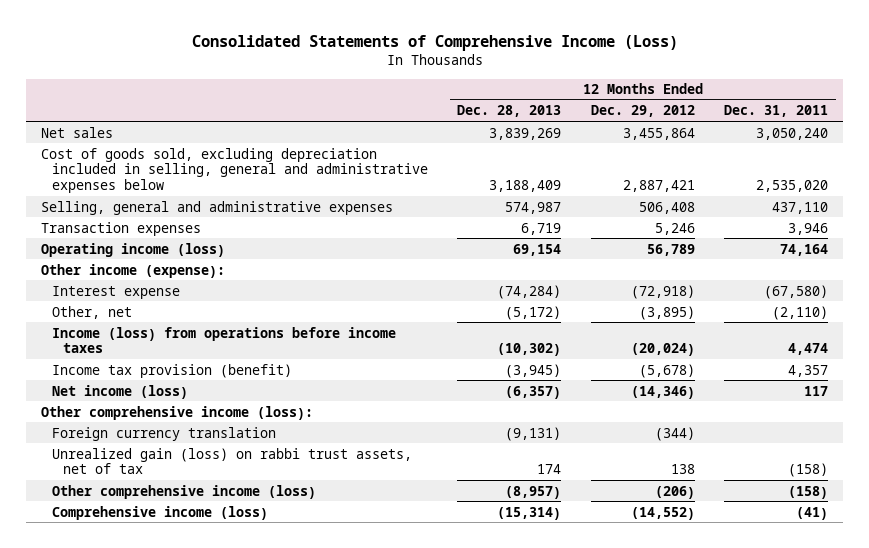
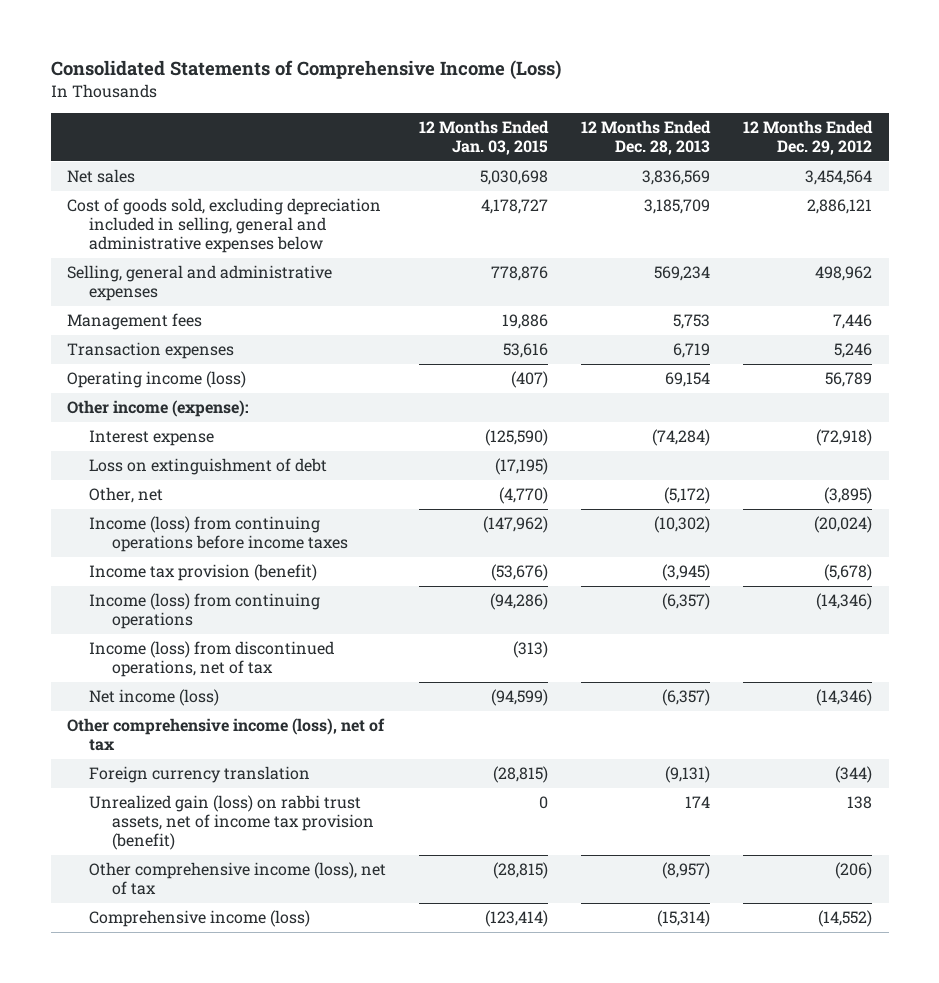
[724,105,829,118] Dec. 31, 2011 -> none
none -> [419,119,550,156] 12 Months Ended Jan. 03, 2015
[489,127,562,140] 3,839,269 -> [642,170,711,186] 3,836,569
[622,127,695,140] 3,455,864 -> [805,170,873,186] 3,454,564
[489,180,562,193] 3,188,409 -> [644,199,711,215] 3,185,709
[622,180,695,193] 2,887,421 -> [807,199,873,215] 2,886,121
[505,201,562,214] 574,987 -> [654,266,711,282] 569,234
[638,201,695,214] 506,408 -> [815,266,873,282] 498,962
none -> [67,313,203,331] Management fees
none -> [89,458,328,476] Loss on extinguishment of debt
[51,326,396,354] Income (loss) from operations before income taxes -> [89,516,348,553] Income (loss) from continuing operations before income taxes
none -> [89,593,321,630] Income (loss) from continuing operations
none -> [89,641,335,678] Income (loss) from discontinued operations, net of tax
[41,405,314,420] Other comprehensive income (loss): -> [67,718,386,752] Other comprehensive income (loss), net of tax
[51,447,412,475] Unrealized gain (loss) on rabbi trust assets, net of tax -> [89,795,374,851] Unrealized gain (loss) on rabbi trust assets, net of income tax provision (benefit)
[51,484,316,499] Other comprehensive income (loss) -> [89,862,387,896] Other comprehensive income (loss), net of tax

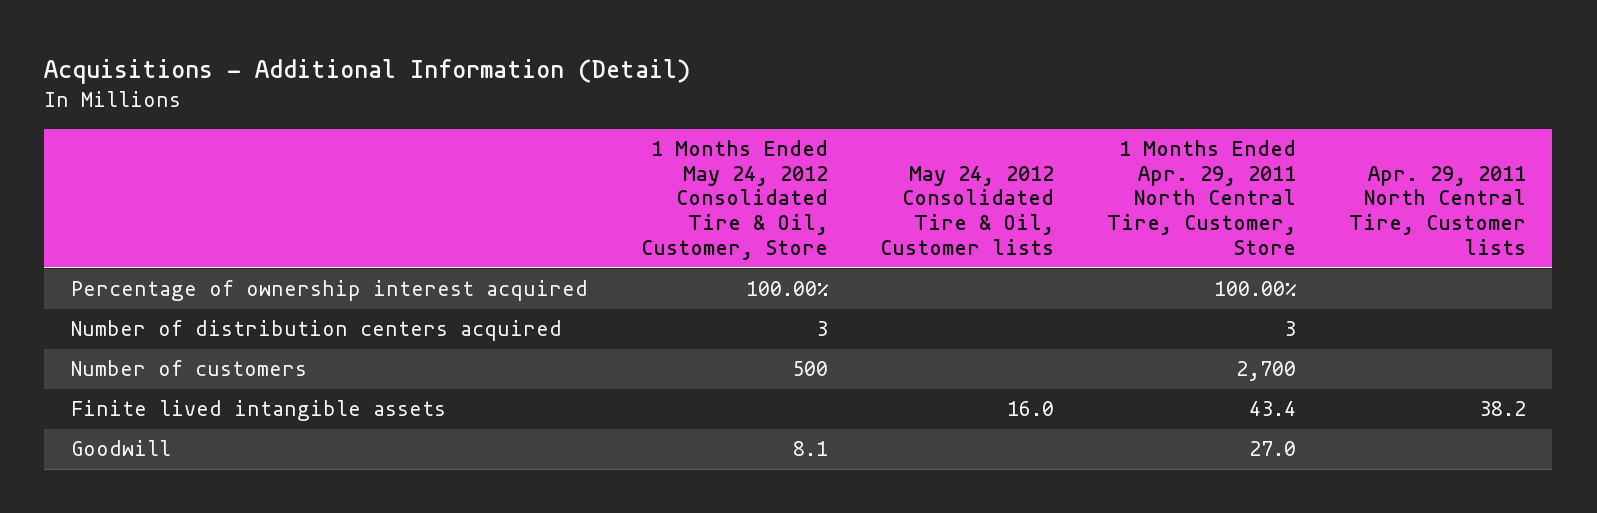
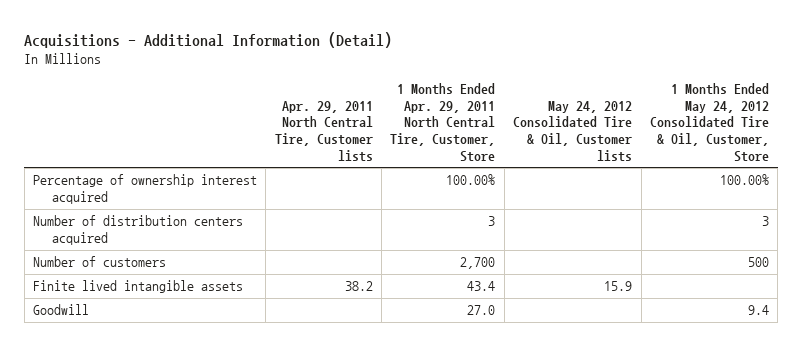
[1007,401,1055,417] 16.0 -> [604,281,633,292] 15.9
[792,441,828,457] 8.1 -> [747,305,769,316] 9.4

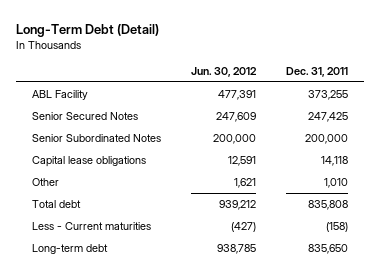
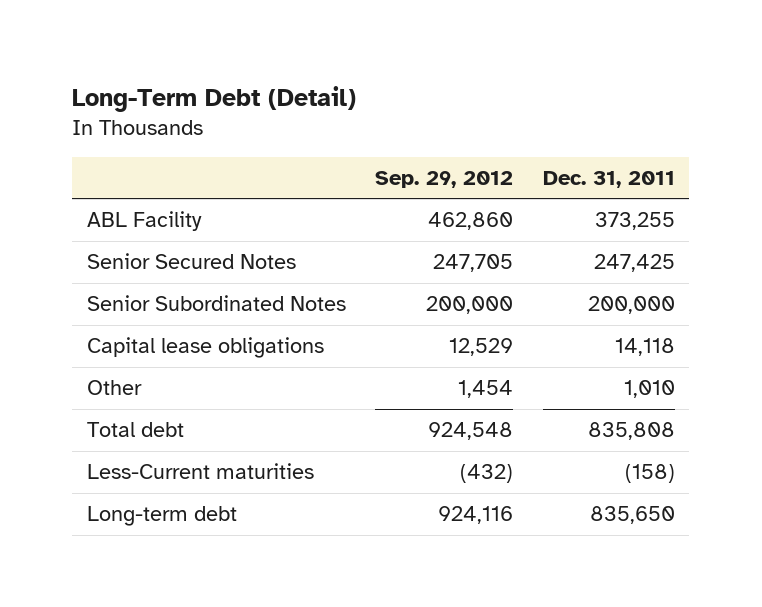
[190,66,257,77] Jun. 30, 2012 -> none
none -> [375,170,514,188] Sep. 29, 2012
[31,221,151,230] Less - Current maturities -> [86,463,314,480] Less-Current maturities

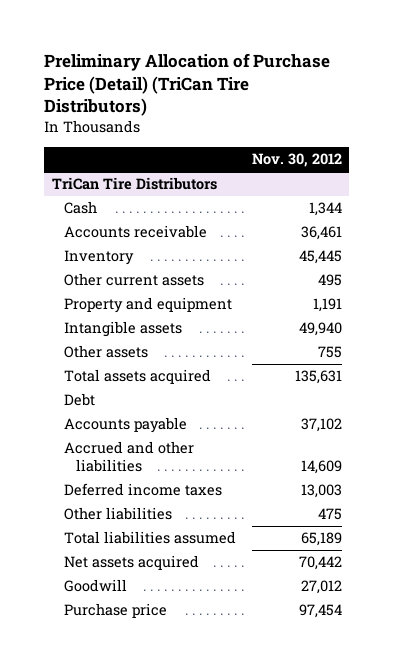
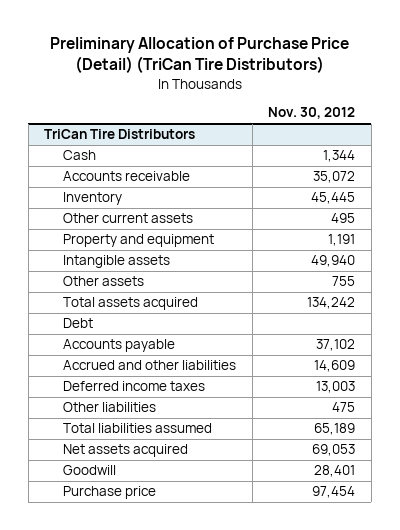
[300,226,342,241] 36,461 -> [313,171,356,184] 35,072
[294,370,342,385] 135,631 -> [307,297,356,310] 134,242
[298,556,342,571] 70,442 -> [312,444,356,457] 69,053
[300,580,342,595] 27,012 -> [314,465,356,478] 28,401

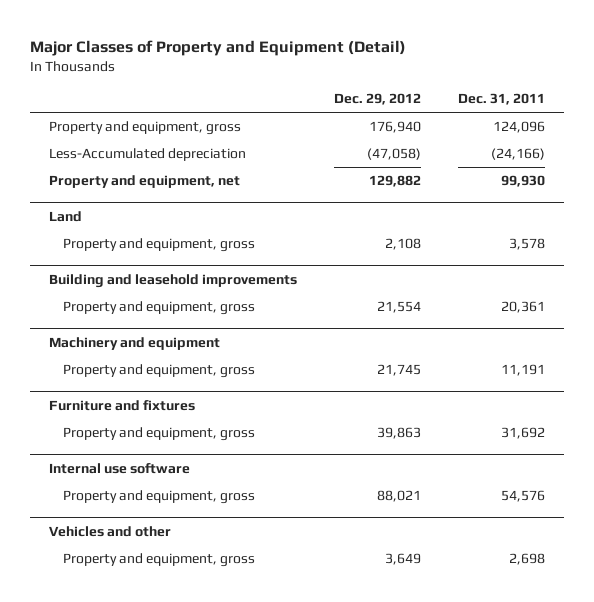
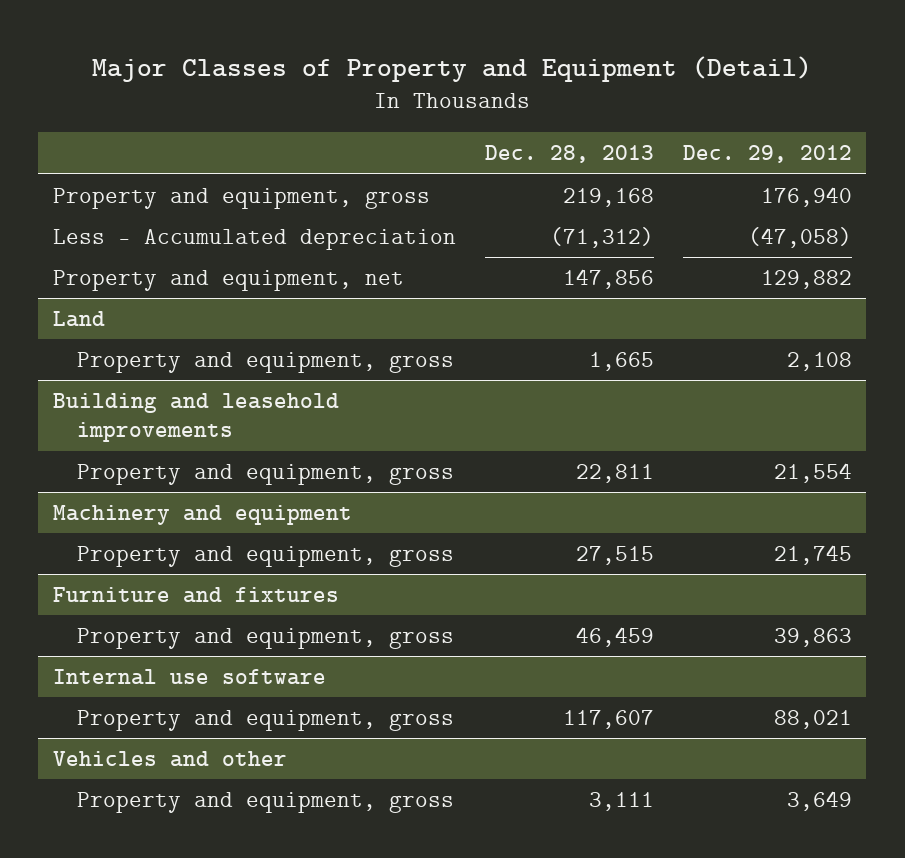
[458,93,546,106] Dec. 31, 2011 -> none
none -> [484,145,654,164] Dec. 28, 2013
[48,148,246,162] Less-Accumulated depreciation -> [52,228,456,250] Less - Accumulated depreciation

